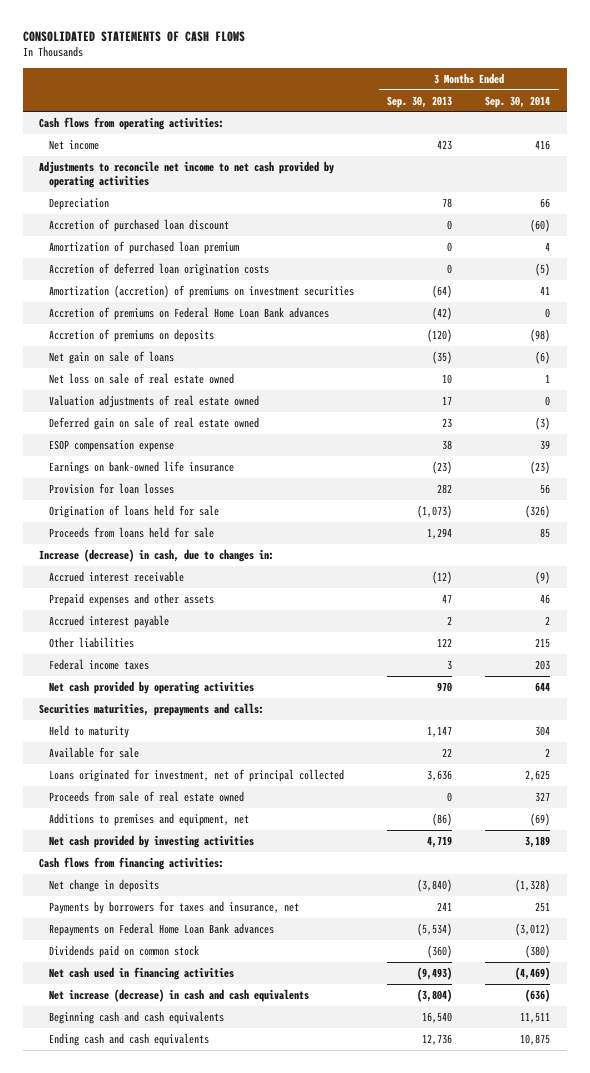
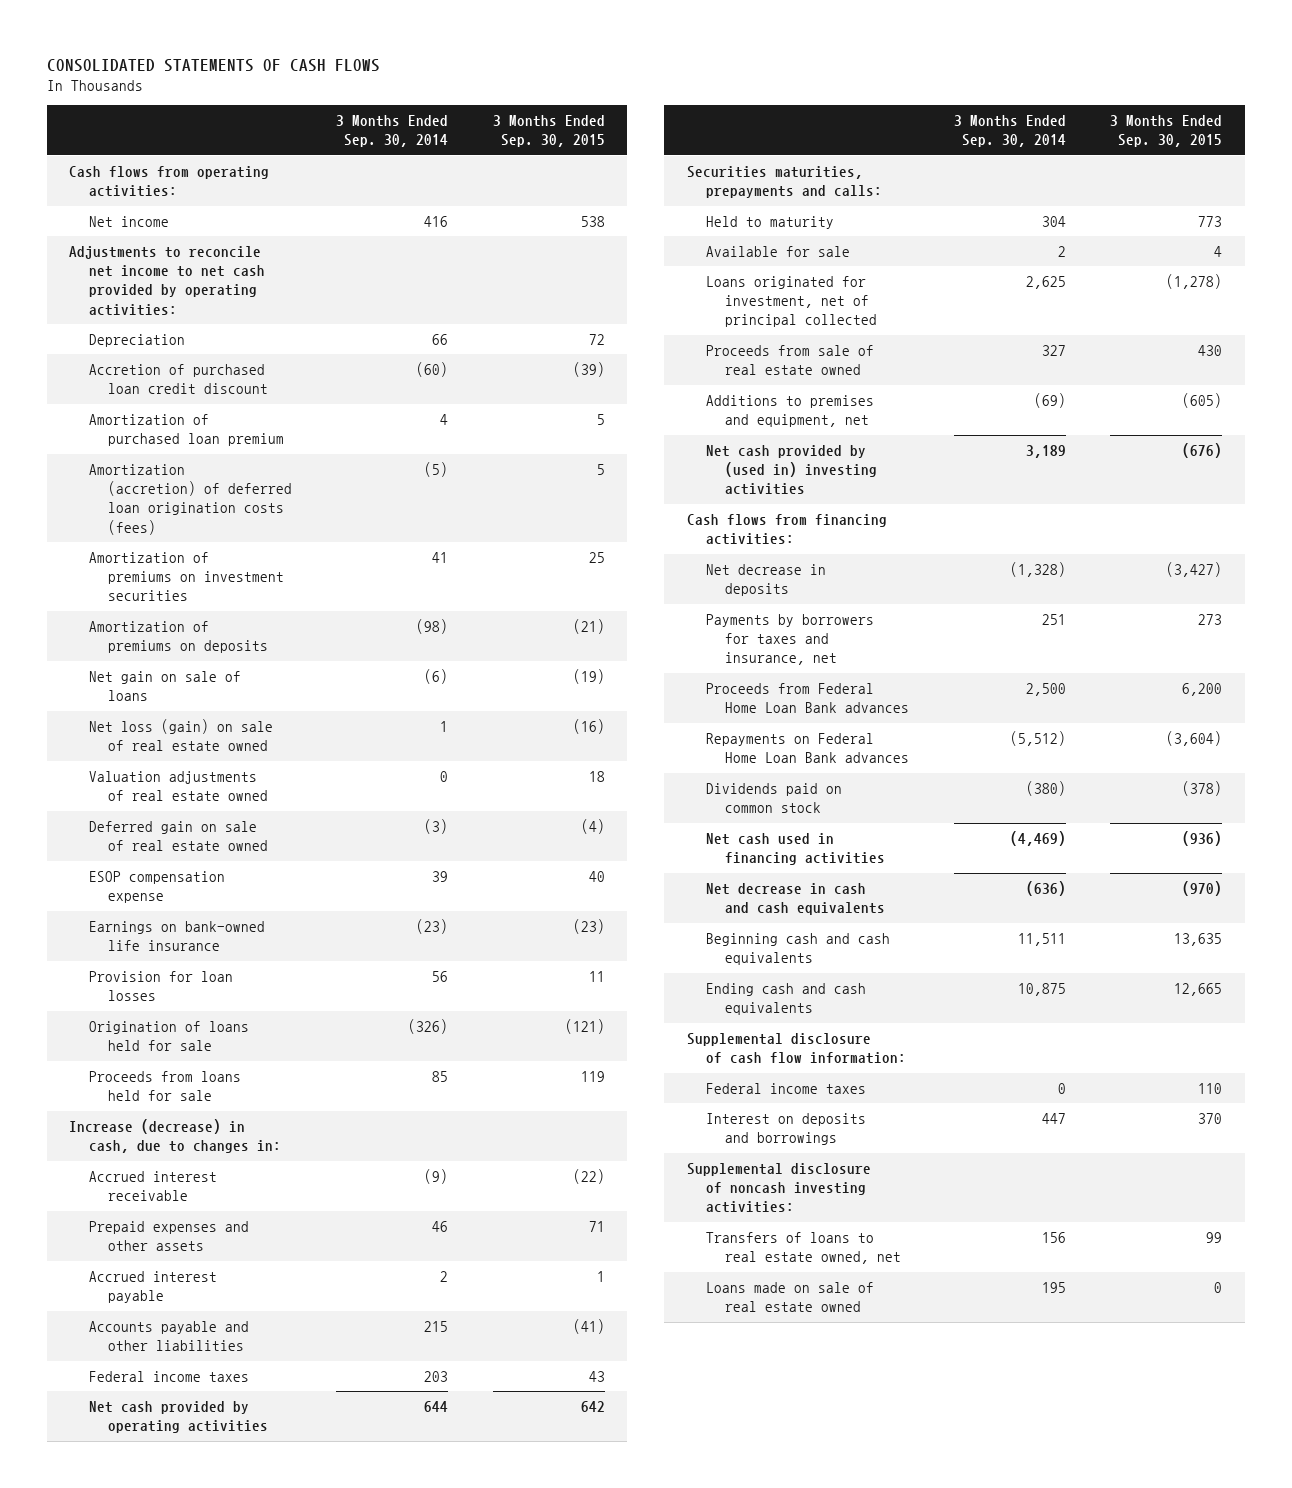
[387,95,453,108] Sep. 30, 2013 -> none
none -> [492,114,605,148] 3 Months Ended Sep. 30, 2015
[39,160,335,188] Adjustments to reconcile net income to net cash provided by operating activities -> [69,245,265,316] Adjustments to reconcile net income to net cash provided by operating activities:
[49,218,230,232] Accretion of purchased loan discount -> [88,363,268,395] Accretion of purchased loan credit discount
[49,306,330,320] Accretion of premiums on Federal Home Loan Bank advances -> none
[49,262,270,276] Accretion of deferred loan origination costs -> [88,463,292,535] Amortization (accretion) of deferred loan origination costs (fees)
[49,284,355,298] Amortization (accretion) of premiums on investment securities -> [88,551,284,602] Amortization of premiums on investment securities
[49,328,215,342] Accretion of premiums on deposits -> [88,620,268,654] Amortization of premiums on deposits
[49,372,235,384] Net loss on sale of real estate owned -> [88,718,273,752] Net loss (gain) on sale of real estate owned
[49,636,135,648] Other liabilities -> [88,1320,249,1352] Accounts payable and other liabilities
[49,834,255,848] Net cash provided by investing activities -> [705,444,878,496] Net cash provided by (used in) investing activities
[49,878,160,892] Net change in deposits -> [705,563,826,597] Net decrease in deposits
none -> [705,682,910,714] Proceeds from Federal Home Loan Bank advances
[515,922,551,936] (3,012) -> [1009,730,1066,746] (5,512)
[49,988,310,1002] Net increase (decrease) in cash and cash equivalents -> [705,882,886,916] Net decrease in cash and cash equivalents
none -> [686,1032,906,1065] Supplemental disclosure of cash flow information:
none -> [705,1082,866,1094] Federal income taxes
none -> [705,1112,866,1146] Interest on deposits and borrowings
none -> [686,1162,871,1214] Supplemental disclosure of noncash investing activities:
none -> [705,1231,902,1265] Transfers of loans to real estate owned, net
none -> [705,1281,874,1313] Loans made on sale of real estate owned

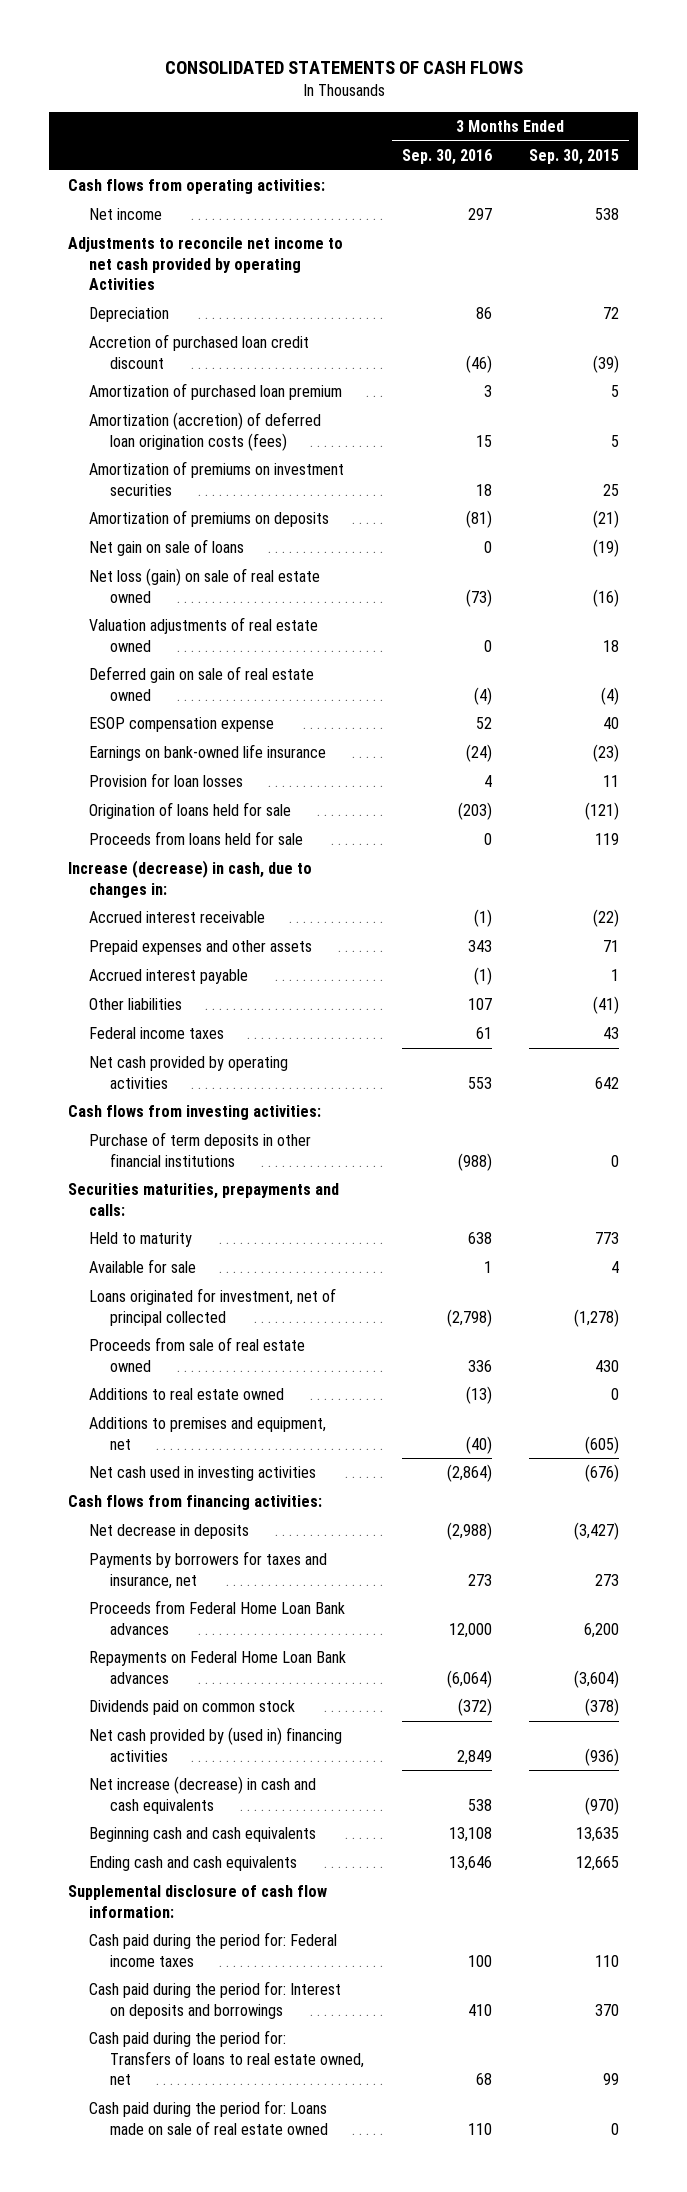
[336,114,449,148] 3 Months Ended Sep. 30, 2014 -> none
none -> [401,149,492,166] Sep. 30, 2016
[69,245,265,316] Adjustments to reconcile net income to net cash provided by operating activities: -> [67,237,343,291] Adjustments to reconcile net income to net cash provided by operating Activities
[88,1320,249,1352] Accounts payable and other liabilities -> [89,998,183,1011] Other liabilities
none -> [67,1105,321,1121] Cash flows from investing activities:
none -> [89,1132,312,1167] Purchase of term deposits in other financial institutions
none -> [89,1388,285,1401] Additions to real estate owned
[705,444,878,496] Net cash provided by (used in) investing activities -> [89,1466,317,1482] Net cash used in investing activities
[705,832,886,866] Net cash used in financing activities -> [89,1727,343,1762] Net cash provided by (used in) financing activities
[705,882,886,916] Net decrease in cash and cash equivalents -> [89,1776,317,1814] Net increase (decrease) in cash and cash equivalents
[686,1162,871,1214] Supplemental disclosure of noncash investing activities: -> none
[705,1082,866,1094] Federal income taxes -> [89,1932,338,1967] Cash paid during the period for: Federal income taxes
[705,1112,866,1146] Interest on deposits and borrowings -> [89,1981,342,2019] Cash paid during the period for: Interest on deposits and borrowings
[705,1231,902,1265] Transfers of loans to real estate owned, net -> [89,2030,365,2086] Cash paid during the period for: Transfers of loans to real estate owned, net
[705,1281,874,1313] Loans made on sale of real estate owned -> [89,2100,329,2135] Cash paid during the period for: Loans made on sale of real estate owned

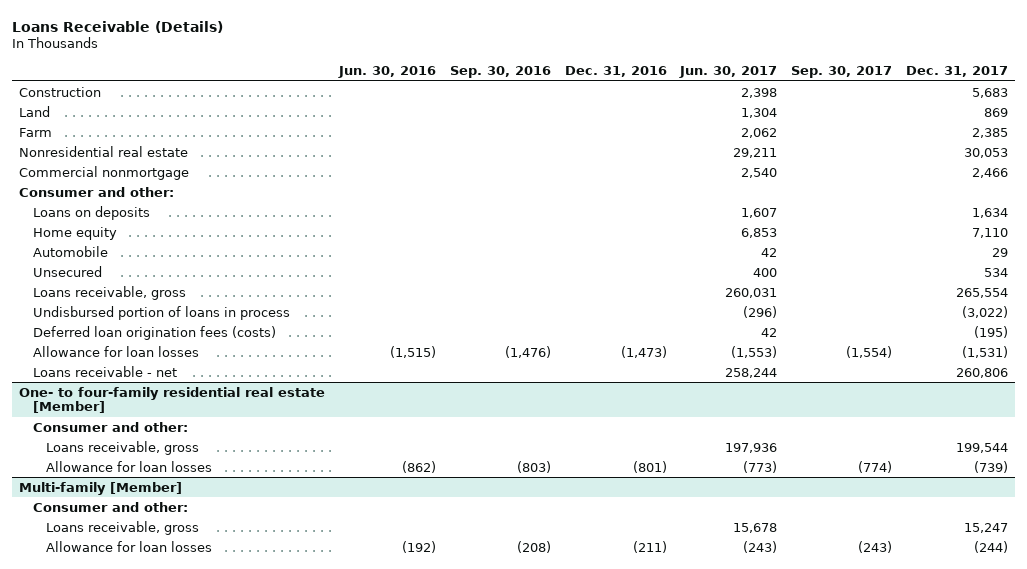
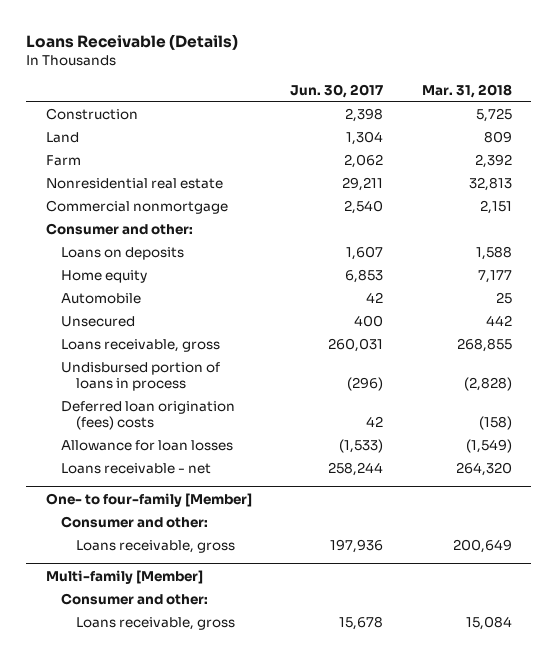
[338,66,437,79] Jun. 30, 2016 -> none
[449,66,551,79] Sep. 30, 2016 -> none
[564,66,667,78] Dec. 31, 2016 -> none
[791,66,893,79] Sep. 30, 2017 -> none
[905,66,1008,78] Dec. 31, 2017 -> none
none -> [421,83,512,98] Mar. 31, 2018
[32,325,276,340] Deferred loan origination fees (costs) -> [60,400,235,430] Deferred loan origination (fees) costs
[731,345,778,358] (1,553) -> [339,438,384,453] (1,533)
[19,386,326,413] One- to four-family residential real estate [Member] -> [45,492,252,507] One- to four-family [Member]
[45,460,212,472] Allowance for loan losses -> none
[45,540,212,552] Allowance for loan losses -> none

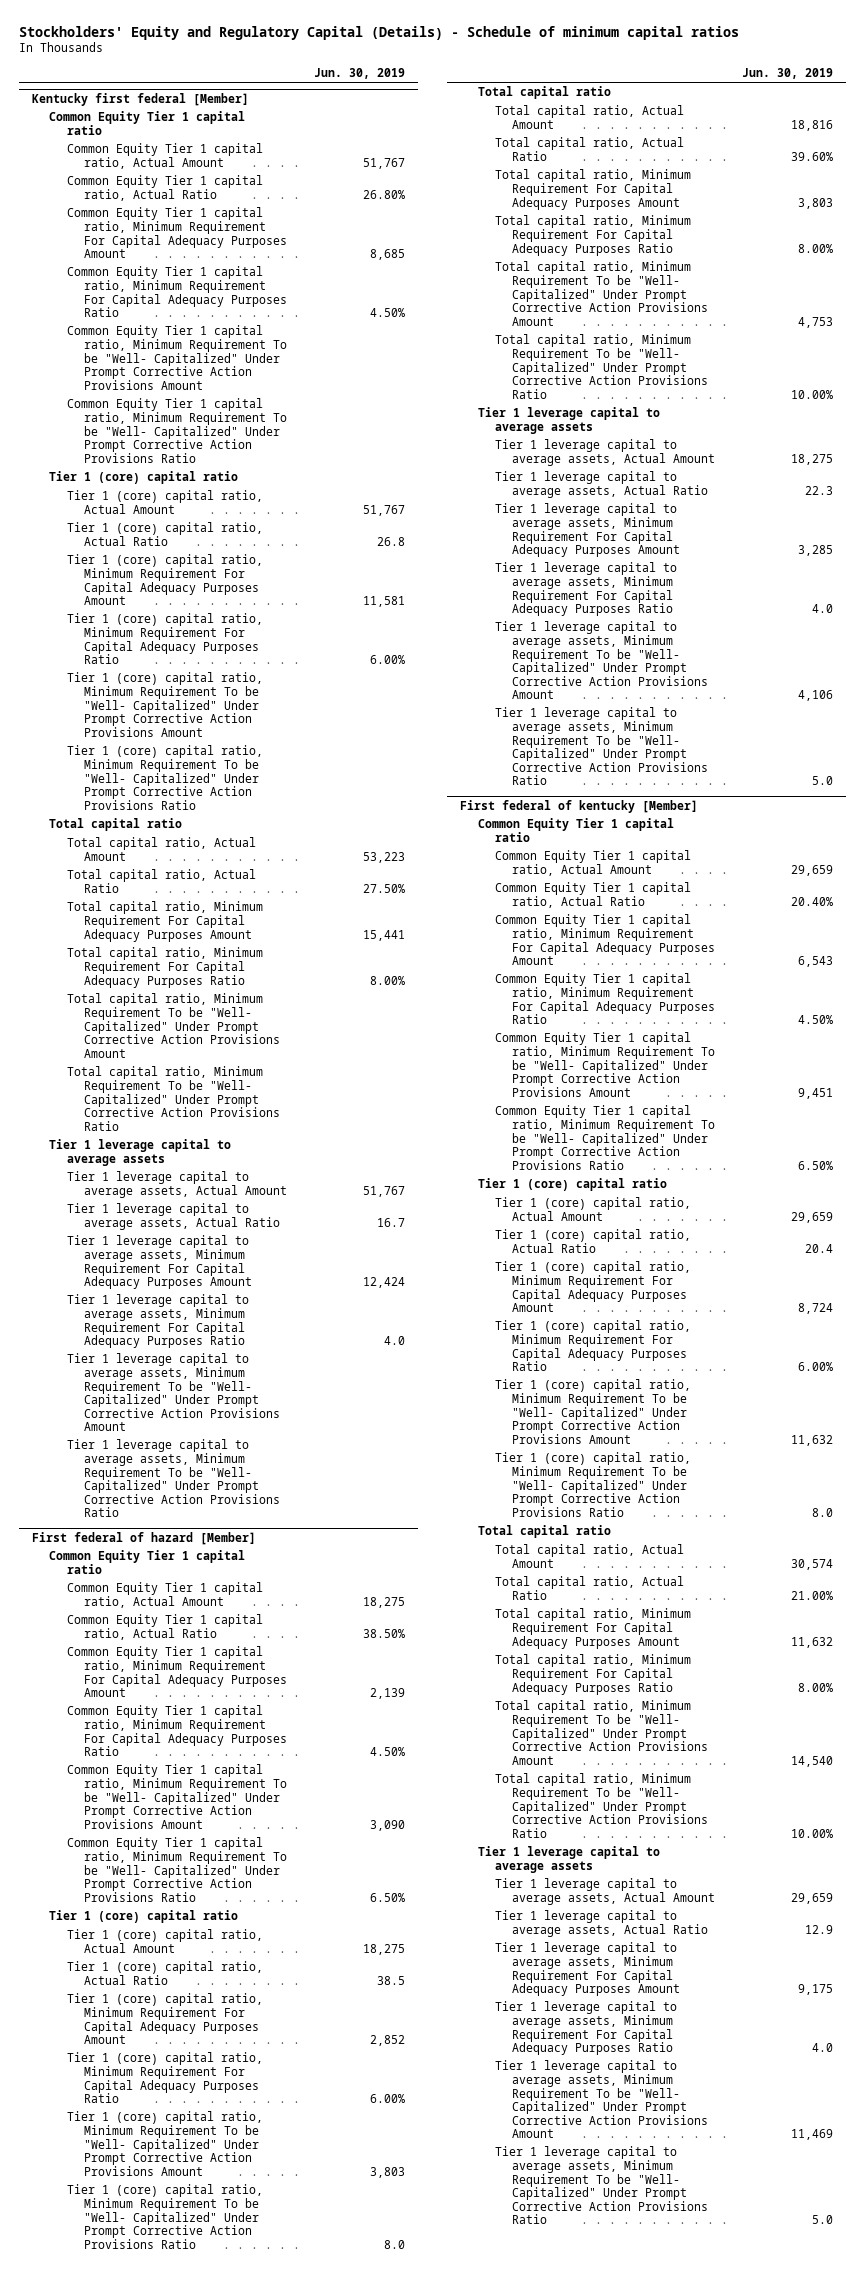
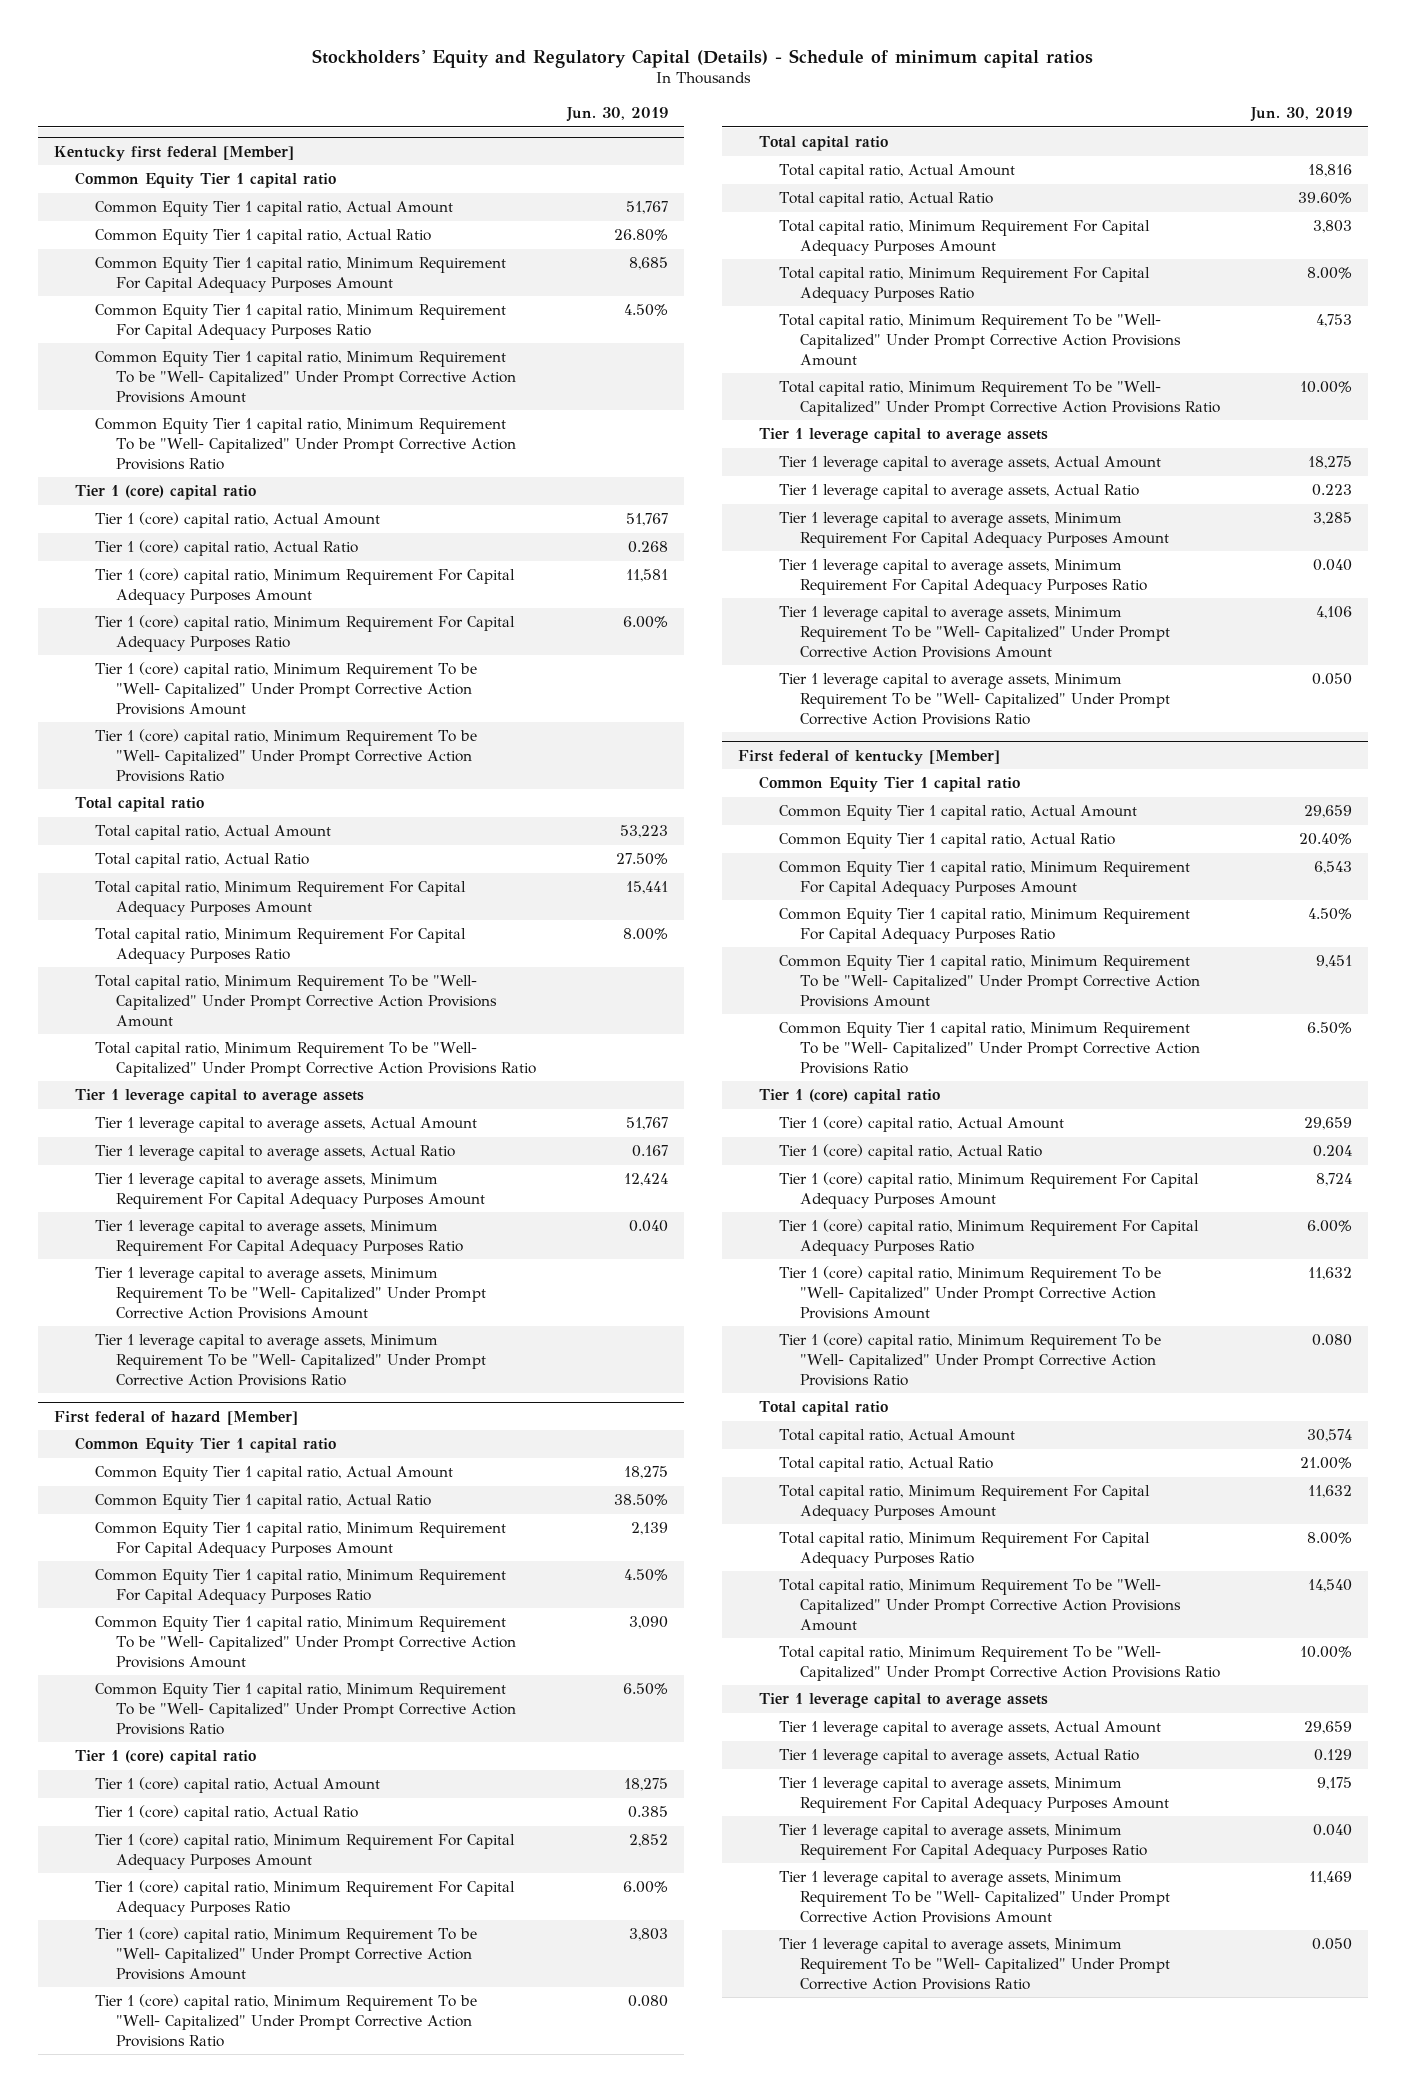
[376,536,405,546] 26.8 -> [628,541,669,554] 0.268
[376,1217,405,1227] 16.7 -> [632,1145,669,1158] 0.167
[383,1336,405,1346] 4.0 -> [629,1220,669,1233] 0.040
[376,1975,405,1985] 38.5 -> [628,1806,669,1819] 0.385
[383,2239,405,2249] 8.0 -> [628,1995,669,2008] 0.080
[804,485,833,495] 22.3 -> [1312,484,1353,497] 0.223
[811,604,833,614] 4.0 -> [1313,559,1353,572] 0.040
[811,776,833,786] 5.0 -> [1312,673,1353,686] 0.050
[804,1243,833,1253] 20.4 -> [1313,1145,1353,1158] 0.204
[811,1507,833,1517] 8.0 -> [1312,1334,1353,1347] 0.080
[804,1924,833,1934] 12.9 -> [1314,1749,1353,1762] 0.129
[811,2043,833,2053] 4.0 -> [1313,1824,1353,1837] 0.040
[811,2215,833,2225] 5.0 -> [1312,1938,1353,1951] 0.050

